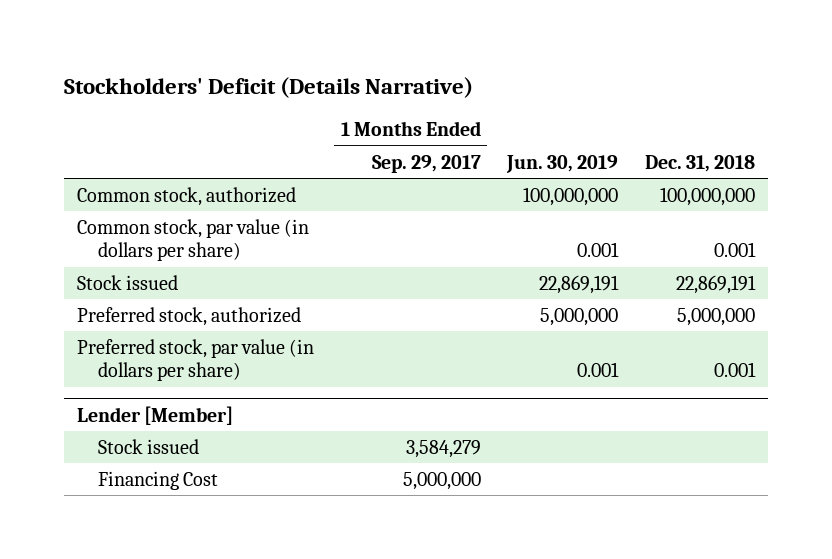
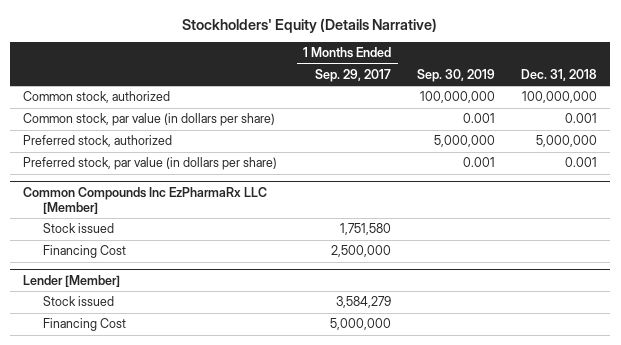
[63,76,473,98] Stockholders' Deficit (Details Narrative) -> [182,17,438,33] Stockholders' Equity (Details Narrative)
[506,154,619,173] Jun. 30, 2019 -> none
none -> [417,68,496,82] Sep. 30, 2019
[77,274,179,290] Stock issued -> none
none -> [23,186,268,214] Common Compounds Inc EzPharmaRx LLC [Member]
none -> [42,223,114,234] Stock issued
none -> [42,245,126,259] Financing Cost

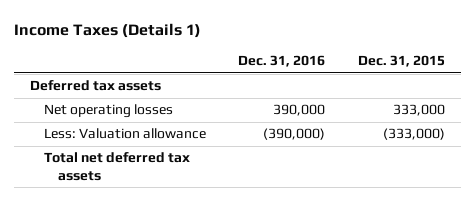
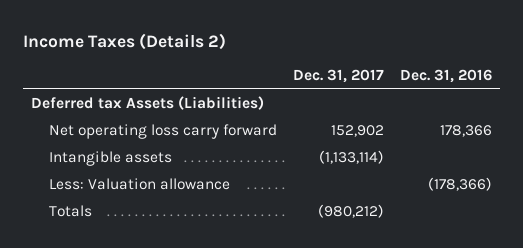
[13,23,201,39] Income Taxes (Details 1) -> [22,32,226,50] Income Taxes (Details 2)
[357,55,445,68] Dec. 31, 2015 -> none
none -> [292,69,384,84] Dec. 31, 2017
[29,80,161,92] Deferred tax assets -> [30,96,264,111] Deferred tax Assets (Liabilities)
[44,104,174,119] Net operating losses -> [48,124,277,140] Net operating loss carry forward
[273,104,326,117] 390,000 -> [440,125,493,138] 178,366
none -> [48,151,172,167] Intangible assets
[263,128,326,141] (390,000) -> [428,177,493,192] (178,366)
[44,152,191,181] Total net deferred tax assets -> [48,205,92,218] Totals

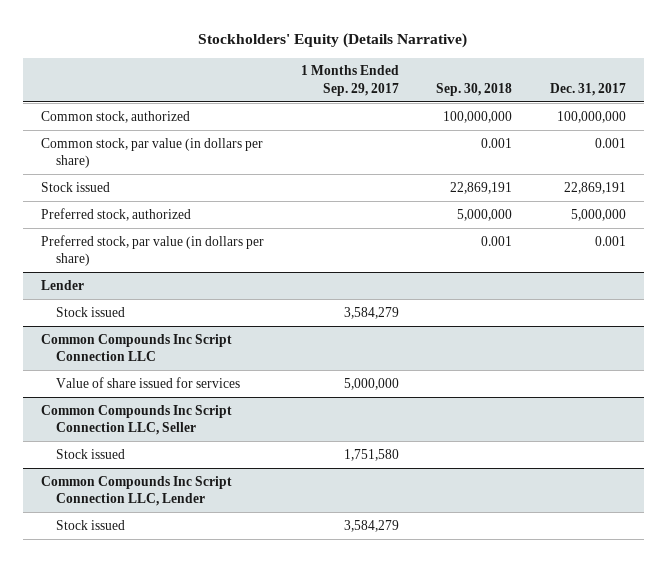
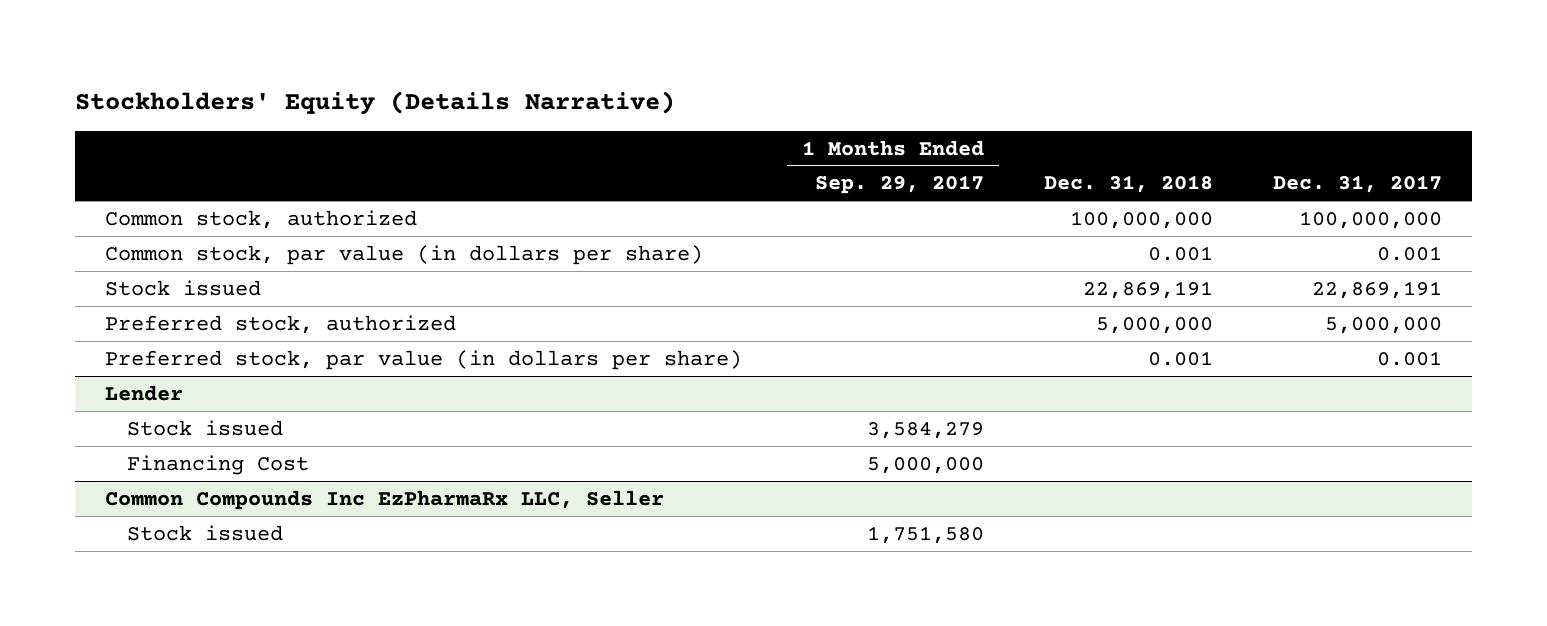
[436,82,513,96] Sep. 30, 2018 -> none
none -> [1044,175,1214,194] Dec. 31, 2018
[41,333,233,362] Common Compounds Inc Script Connection LLC -> none
[56,376,241,388] Value of share issued for services -> none
none -> [126,454,309,475] Financing Cost
[41,404,233,436] Common Compounds Inc Script Connection LLC, Seller -> [104,489,664,510] Common Compounds Inc EzPharmaRx LLC, Seller
[41,475,233,507] Common Compounds Inc Script Connection LLC, Lender -> none
[56,519,126,530] Stock issued -> none

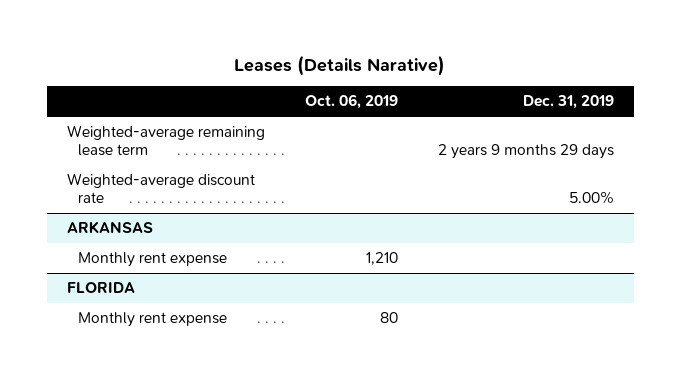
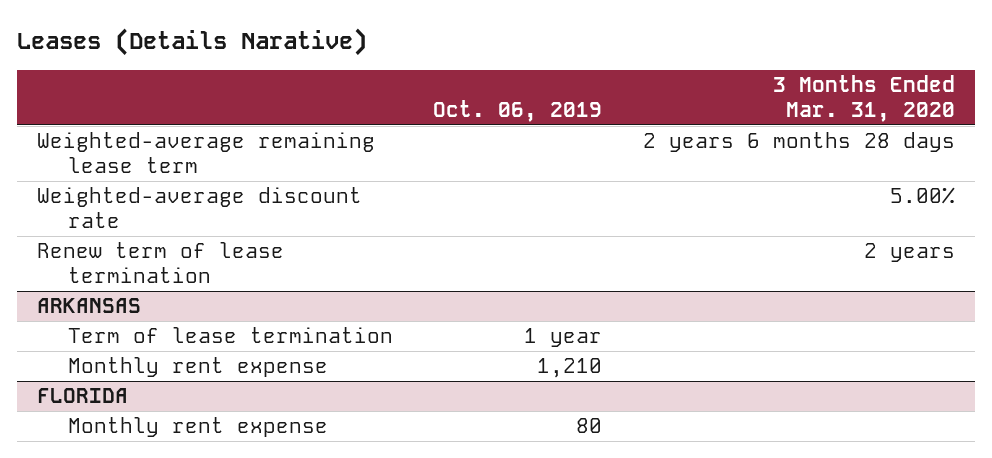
[522,95,614,110] Dec. 31, 2019 -> none
none -> [772,75,955,122] 3 Months Ended Mar. 31, 2020
none -> [37,242,285,284] Renew term of lease termination
none -> [67,327,393,344] Term of lease termination

